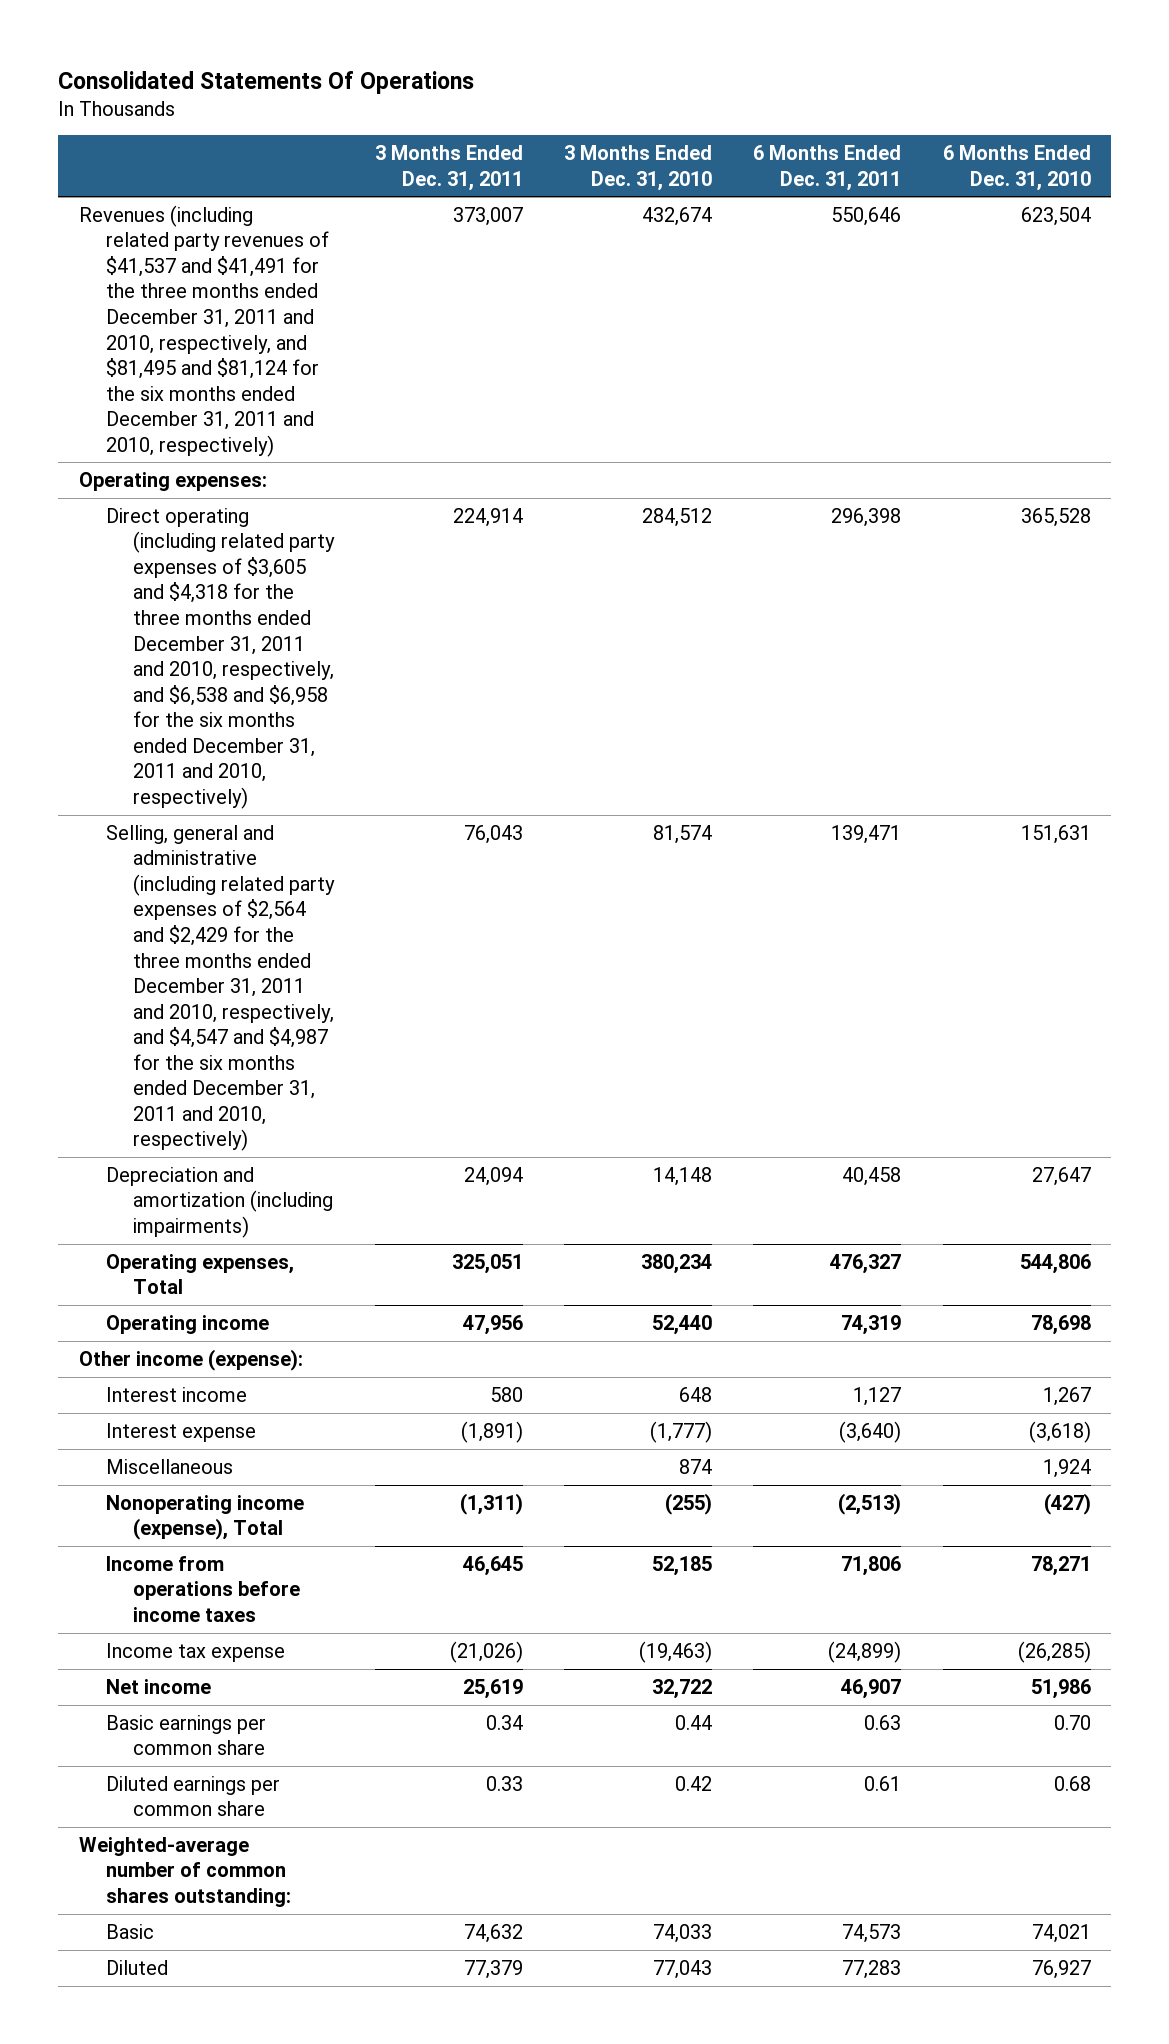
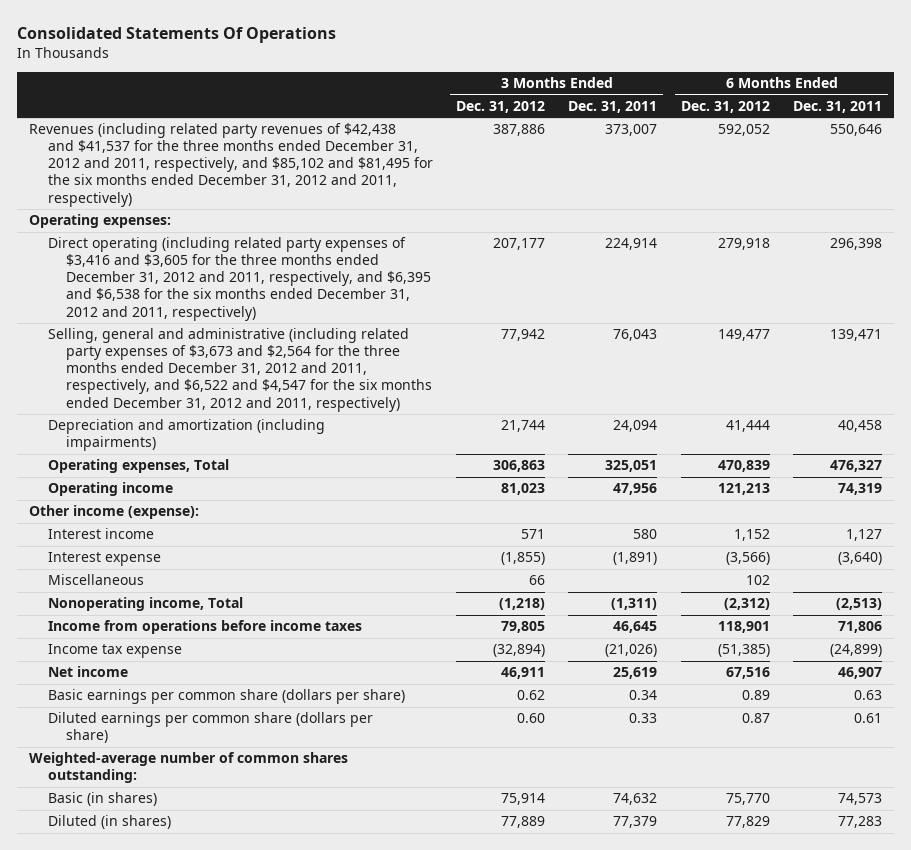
[564,145,713,191] 3 Months Ended Dec. 31, 2010 -> none
[942,145,1091,191] 6 Months Ended Dec. 31, 2010 -> none
none -> [455,100,545,113] Dec. 31, 2012
none -> [680,100,770,113] Dec. 31, 2012
[78,204,329,457] Revenues (including related party revenues of $41,537 and $41,491 for the three months ended December 31, 2011 and 2010, respectively, and $81,495 and $81,124 for the six months ended December 31, 2011 and 2010, respectively) -> [29,123,433,207] Revenues (including related party revenues of $42,438 and $41,537 for the three months ended December 31, 2012 and 2011, respectively, and $85,102 and $81,495 for the six months ended December 31, 2012 and 2011, respectively)
[105,507,335,809] Direct operating (including related party expenses of $3,605 and $4,318 for the three months ended December 31, 2011 and 2010, respectively, and $6,538 and $6,958 for the six months ended December 31, 2011 and 2010, respectively) -> [47,237,431,321] Direct operating (including related party expenses of $3,416 and $3,605 for the three months ended December 31, 2012 and 2011, respectively, and $6,395 and $6,538 for the six months ended December 31, 2012 and 2011, respectively)
[105,824,335,1152] Selling, general and administrative (including related party expenses of $2,564 and $2,429 for the three months ended December 31, 2011 and 2010, respectively, and $4,547 and $4,987 for the six months ended December 31, 2011 and 2010, respectively) -> [47,328,432,412] Selling, general and administrative (including related party expenses of $3,673 and $2,564 for the three months ended December 31, 2012 and 2011, respectively, and $6,522 and $4,547 for the six months ended December 31, 2012 and 2011, respectively)
[105,1494,304,1541] Nonoperating income (expense), Total -> [47,597,243,612] Nonoperating income, Total
[105,1714,266,1756] Basic earnings per common share -> [47,689,405,705] Basic earnings per common share (dollars per share)
[105,1775,280,1817] Diluted earnings per common share -> [47,712,373,744] Diluted earnings per common share (dollars per share)
[105,1923,154,1939] Basic -> [47,792,157,807] Basic (in shares)
[105,1959,168,1975] Diluted -> [47,815,171,830] Diluted (in shares)

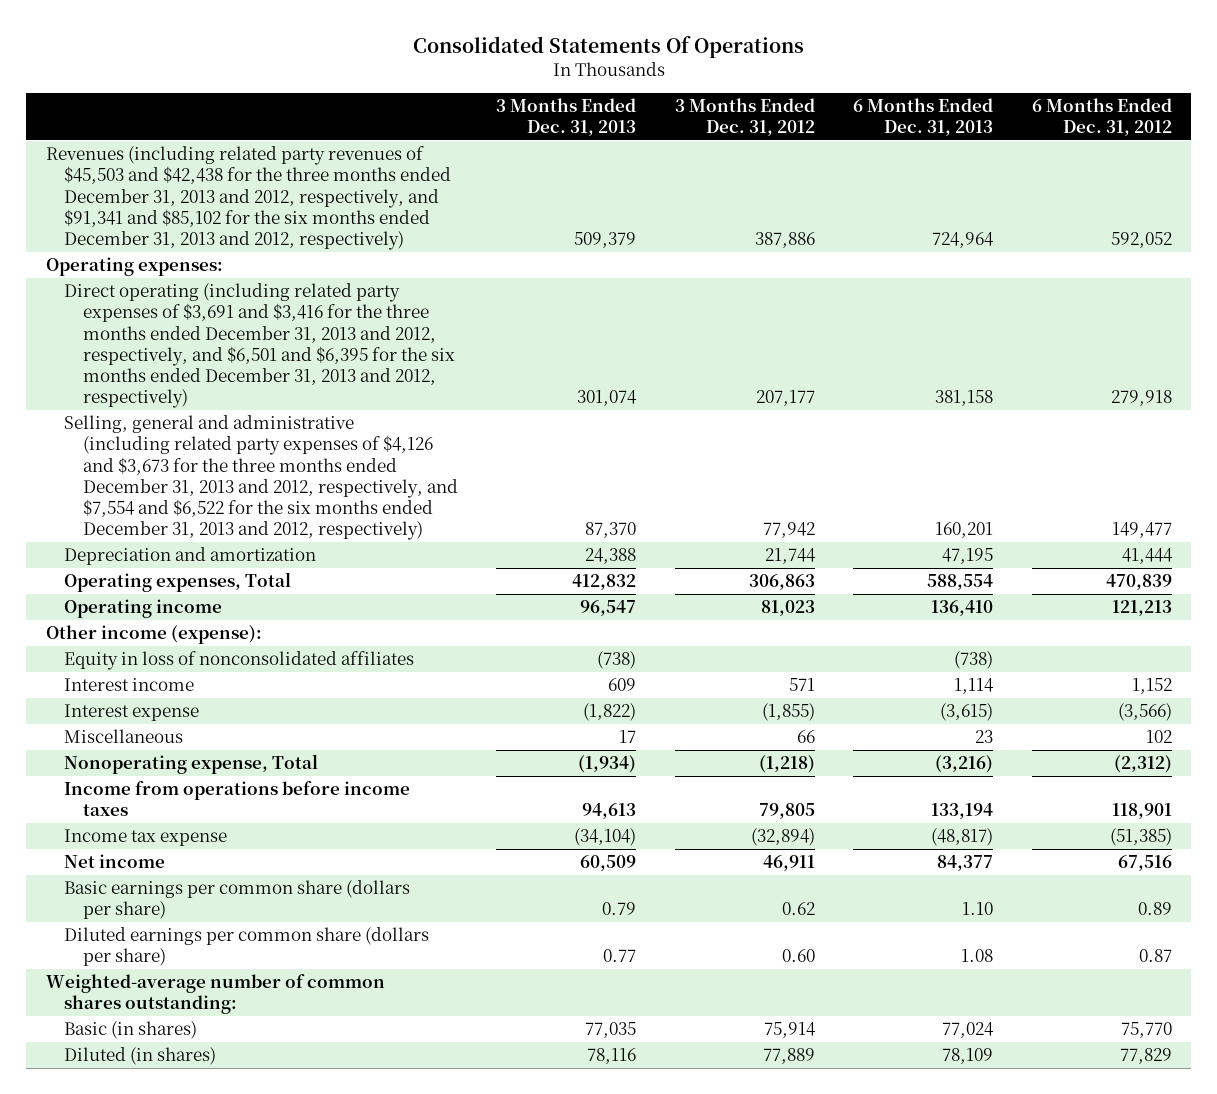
[568,100,658,113] Dec. 31, 2011 -> none
[793,100,883,113] Dec. 31, 2011 -> none
none -> [496,97,637,137] 3 Months Ended Dec. 31, 2013
none -> [853,97,994,137] 6 Months Ended Dec. 31, 2013
[29,123,433,207] Revenues (including related party revenues of $42,438 and $41,537 for the three months ended December 31, 2012 and 2011, respectively, and $85,102 and $81,495 for the six months ended December 31, 2012 and 2011, respectively) -> [45,146,452,251] Revenues (including related party revenues of $45,503 and $42,438 for the three months ended December 31, 2013 and 2012, respectively, and $91,341 and $85,102 for the six months ended December 31, 2013 and 2012, respectively)
[47,237,431,321] Direct operating (including related party expenses of $3,416 and $3,605 for the three months ended December 31, 2012 and 2011, respectively, and $6,395 and $6,538 for the six months ended December 31, 2012 and 2011, respectively) -> [64,283,455,409] Direct operating (including related party expenses of $3,691 and $3,416 for the three months ended December 31, 2013 and 2012, respectively, and $6,501 and $6,395 for the six months ended December 31, 2013 and 2012, respectively)
[47,328,432,412] Selling, general and administrative (including related party expenses of $3,673 and $2,564 for the three months ended December 31, 2012 and 2011, respectively, and $6,522 and $4,547 for the six months ended December 31, 2012 and 2011, respectively) -> [64,415,458,541] Selling, general and administrative (including related party expenses of $4,126 and $3,673 for the three months ended December 31, 2013 and 2012, respectively, and $7,554 and $6,522 for the six months ended December 31, 2013 and 2012, respectively)
[47,419,325,452] Depreciation and amortization (including impairments) -> [64,547,317,566] Depreciation and amortization
none -> [64,651,415,671] Equity in loss of nonconsolidated affiliates
[47,597,243,612] Nonoperating income, Total -> [64,754,319,775] Nonoperating expense, Total

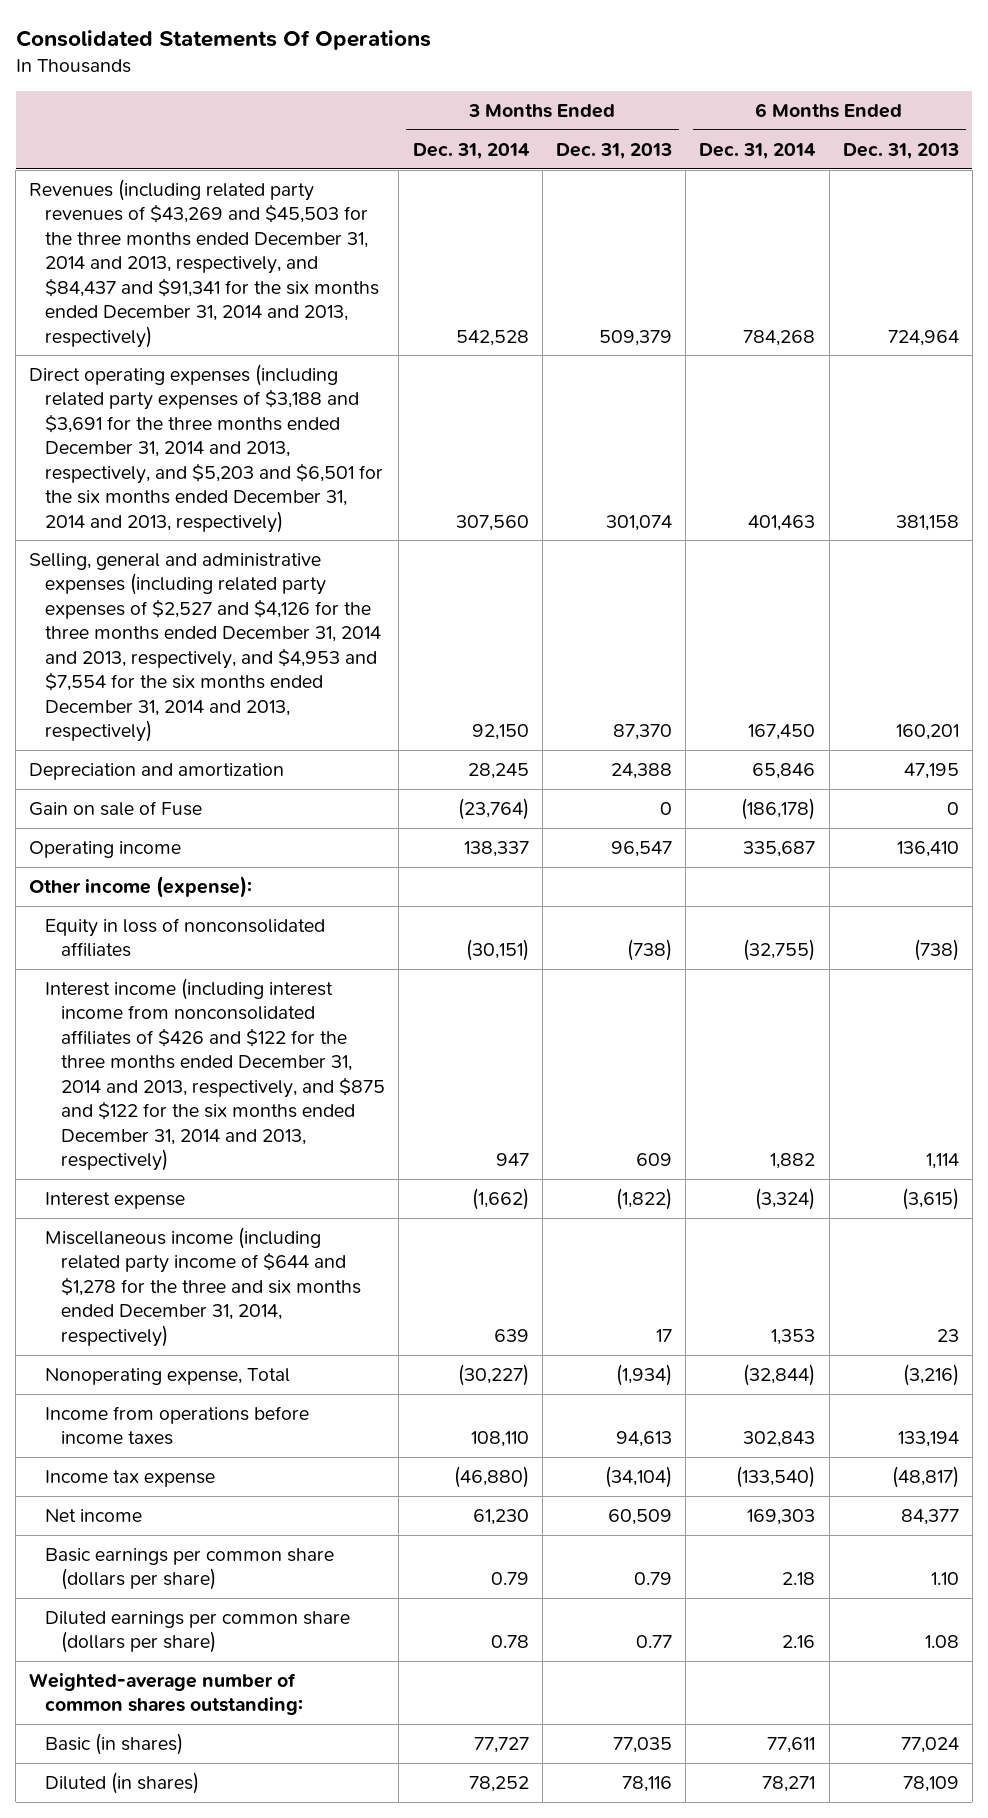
[674,97,815,137] 3 Months Ended Dec. 31, 2012 -> none
[1031,97,1172,137] 6 Months Ended Dec. 31, 2012 -> none
none -> [412,142,530,159] Dec. 31, 2014
none -> [699,142,817,159] Dec. 31, 2014
[45,257,223,277] Operating expenses: -> none
[45,146,452,251] Revenues (including related party revenues of $45,503 and $42,438 for the three months ended December 31, 2013 and 2012, respectively, and $91,341 and $85,102 for the six months ended December 31, 2013 and 2012, respectively) -> [29,178,380,348] Revenues (including related party revenues of $43,269 and $45,503 for the three months ended December 31, 2014 and 2013, respectively, and $84,437 and $91,341 for the six months ended December 31, 2014 and 2013, respectively)
[64,283,455,409] Direct operating (including related party expenses of $3,691 and $3,416 for the three months ended December 31, 2013 and 2012, respectively, and $6,501 and $6,395 for the six months ended December 31, 2013 and 2012, respectively) -> [29,363,384,533] Direct operating expenses (including related party expenses of $3,188 and $3,691 for the three months ended December 31, 2014 and 2013, respectively, and $5,203 and $6,501 for the six months ended December 31, 2014 and 2013, respectively)
[64,415,458,541] Selling, general and administrative (including related party expenses of $4,126 and $3,673 for the three months ended December 31, 2013 and 2012, respectively, and $7,554 and $6,522 for the six months ended December 31, 2013 and 2012, respectively) -> [29,552,382,742] Selling, general and administrative expenses (including related party expenses of $2,527 and $4,126 for the three months ended December 31, 2014 and 2013, respectively, and $4,953 and $7,554 for the six months ended December 31, 2014 and 2013, respectively)
[64,572,292,593] Operating expenses, Total -> none
none -> [29,800,203,816] Gain on sale of Fuse
[64,678,195,692] Interest income -> [45,977,386,1171] Interest income (including interest income from nonconsolidated affiliates of $426 and $122 for the three months ended December 31, 2014 and 2013, respectively, and $875 and $122 for the six months ended December 31, 2014 and 2013, respectively)
[64,729,184,744] Miscellaneous -> [45,1226,362,1347] Miscellaneous income (including related party income of $644 and $1,278 for the three and six months ended December 31, 2014, respectively)

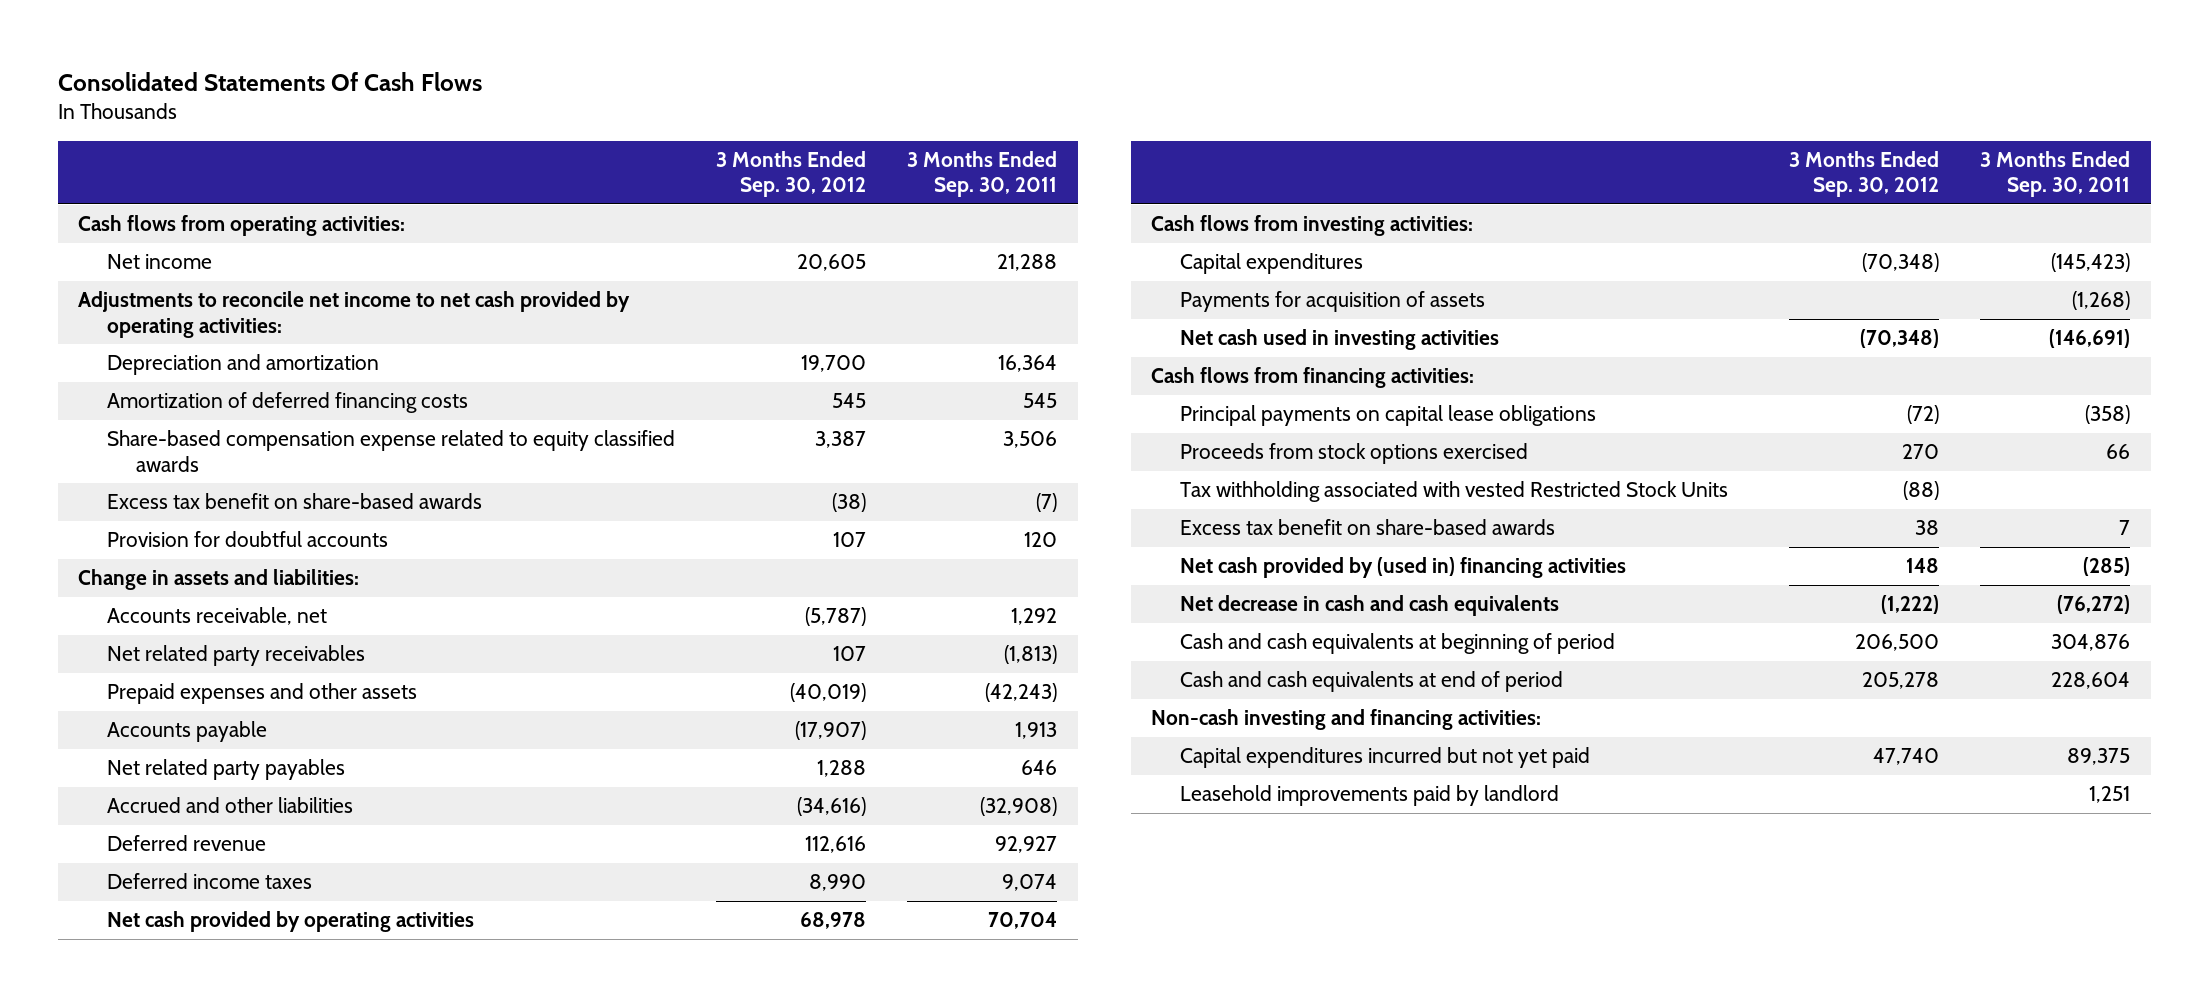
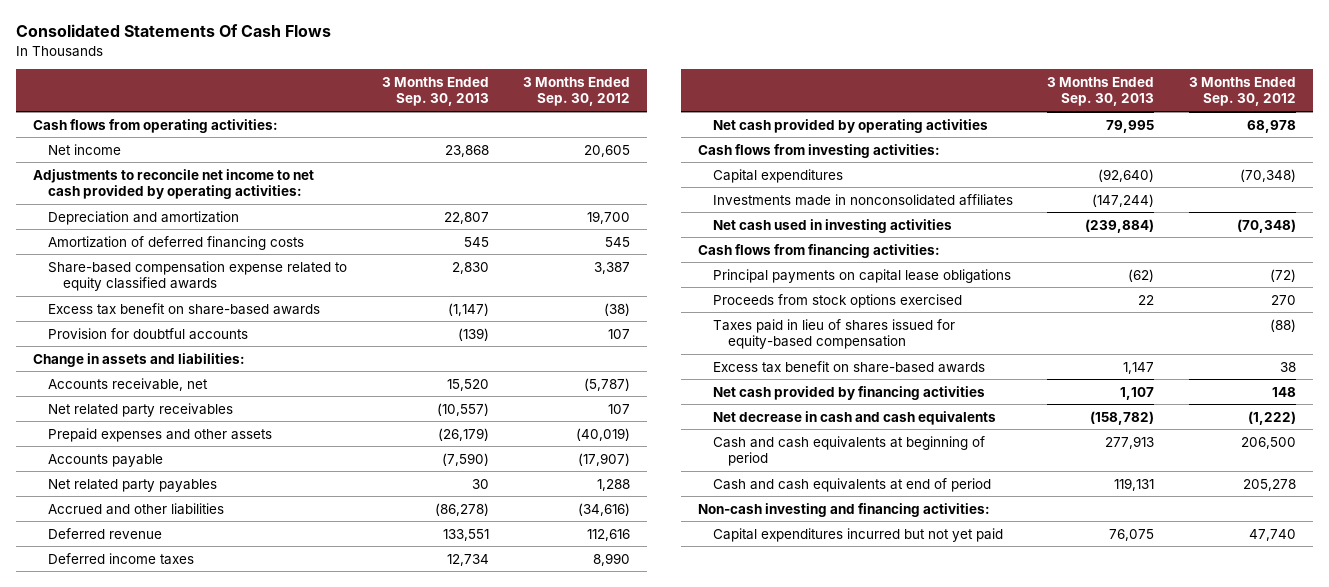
[907,150,1058,198] 3 Months Ended Sep. 30, 2011 -> none
none -> [381,77,489,107] 3 Months Ended Sep. 30, 2013
[1180,291,1486,313] Payments for acquisition of assets -> none
none -> [713,193,1014,206] Investments made in nonconsolidated affiliates
[1180,481,1729,503] Tax withholding associated with vested Restricted Stock Units -> none
none -> [713,318,956,350] Taxes paid in lieu of shares issued for equity-based compensation
[1180,557,1627,579] Net cash provided by (used in) financing activities -> [713,385,986,400] Net cash provided by financing activities
[1180,785,1560,807] Leasehold improvements paid by landlord -> none

